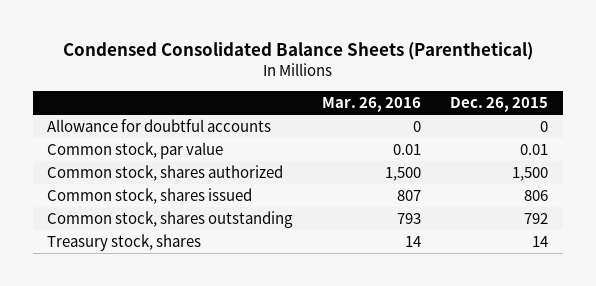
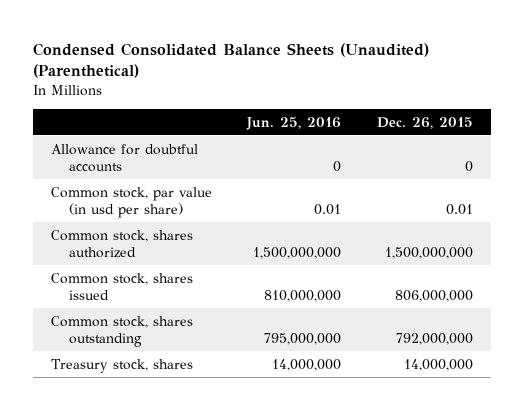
[62,41,533,60] Condensed Consolidated Balance Sheets (Parenthetical) -> [32,42,429,79] Condensed Consolidated Balance Sheets (Unaudited) (Parenthetical)
[321,96,421,112] Mar. 26, 2016 -> none
none -> [246,116,342,130] Jun. 25, 2016
[47,142,224,160] Common stock, par value -> [50,186,212,218] Common stock, par value (in usd per share)
[512,167,549,182] 1,500 -> [384,246,473,259] 1,500,000,000
[524,190,549,202] 806 -> [394,289,473,302] 806,000,000
[524,213,549,225] 792 -> [395,332,473,345] 792,000,000
[532,236,549,248] 14 -> [403,358,473,371] 14,000,000

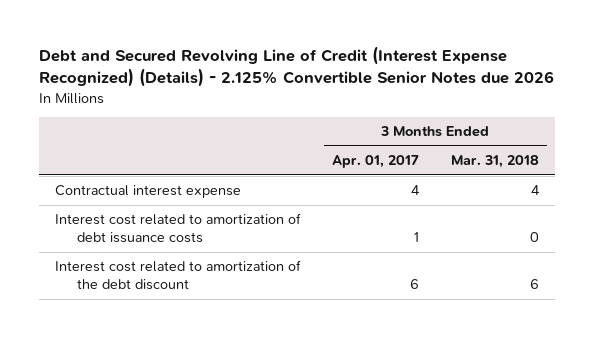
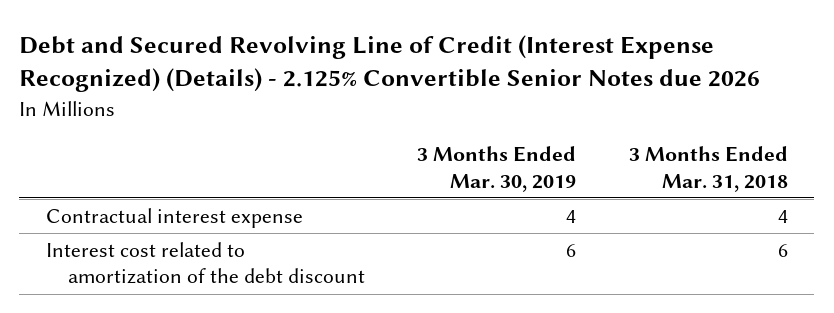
[331,155,419,169] Apr. 01, 2017 -> none
none -> [417,146,577,192] 3 Months Ended Mar. 30, 2019
[54,213,301,244] Interest cost related to amortization of debt issuance costs -> none

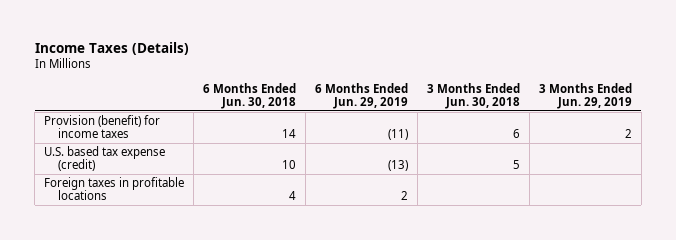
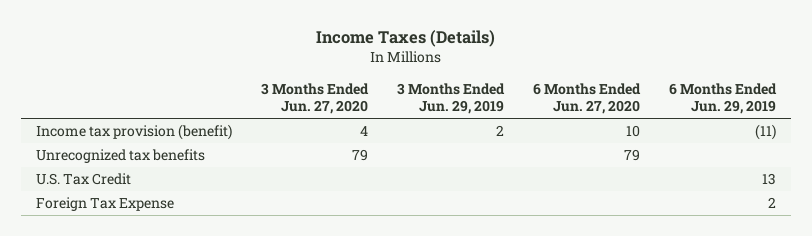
[203,82,297,110] 6 Months Ended Jun. 30, 2018 -> none
[426,82,520,110] 3 Months Ended Jun. 30, 2018 -> none
none -> [260,82,369,115] 3 Months Ended Jun. 27, 2020
none -> [533,82,642,115] 6 Months Ended Jun. 27, 2020
[44,114,161,139] Provision (benefit) for income taxes -> [35,124,232,141] Income tax provision (benefit)
none -> [35,149,205,164] Unrecognized tax benefits
[44,145,166,172] U.S. based tax expense (credit) -> [35,173,131,186] U.S. Tax Credit
[388,160,409,172] (13) -> [762,173,777,186] 13
[44,176,185,201] Foreign taxes in profitable locations -> [35,197,174,212] Foreign Tax Expense

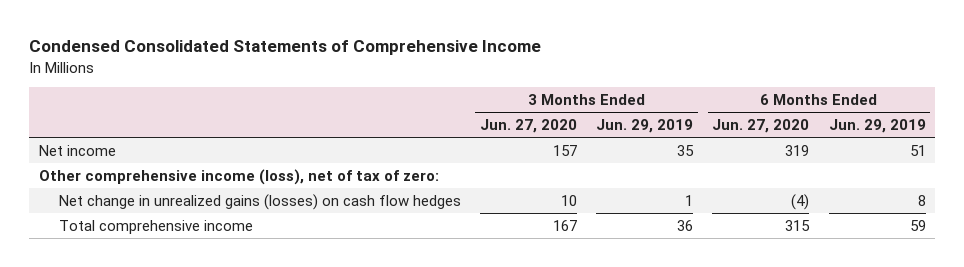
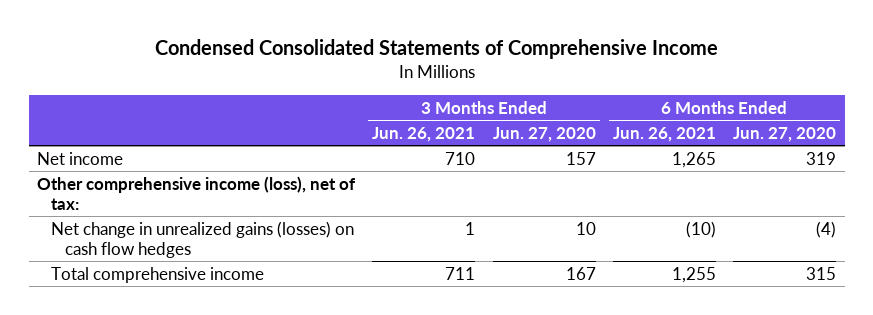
[596,119,694,134] Jun. 29, 2019 -> none
[828,119,926,134] Jun. 29, 2019 -> none
none -> [372,127,476,143] Jun. 26, 2021
none -> [612,127,716,143] Jun. 26, 2021
[38,168,439,185] Other comprehensive income (loss), net of tax of zero: -> [37,175,357,210] Other comprehensive income (loss), net of tax:

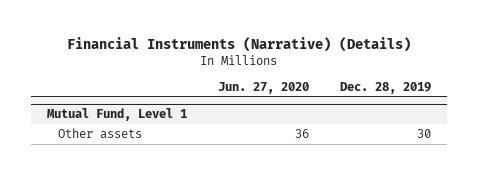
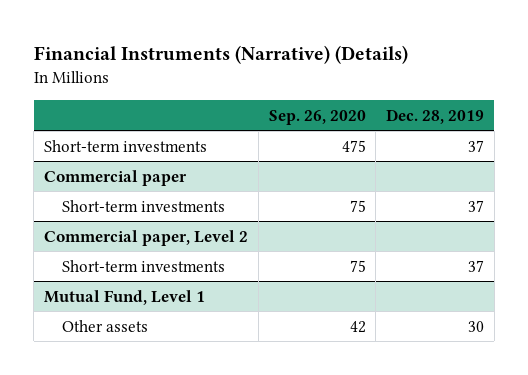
[218,81,310,94] Jun. 27, 2020 -> none
none -> [268,109,366,125] Sep. 26, 2020
none -> [43,139,207,152] Short-term investments
none -> [43,169,187,186] Commercial paper
none -> [62,199,226,212] Short-term investments
none -> [43,229,248,246] Commercial paper, Level 2
none -> [62,259,226,272] Short-term investments

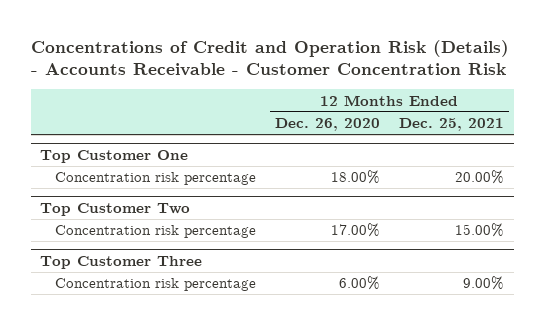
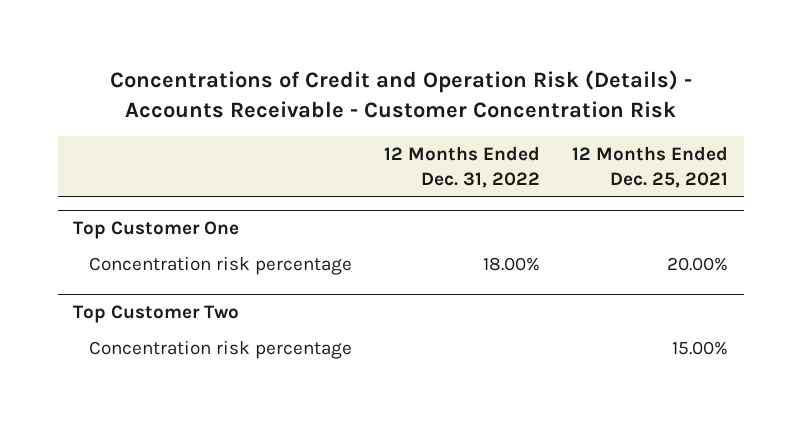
[274,118,380,132] Dec. 26, 2020 -> none
none -> [384,146,541,188] 12 Months Ended Dec. 31, 2022
[40,256,203,270] Top Customer Three -> none
[54,278,256,292] Concentration risk percentage -> none

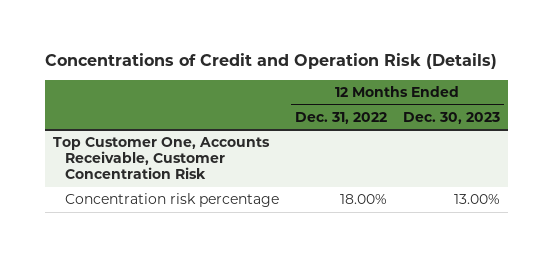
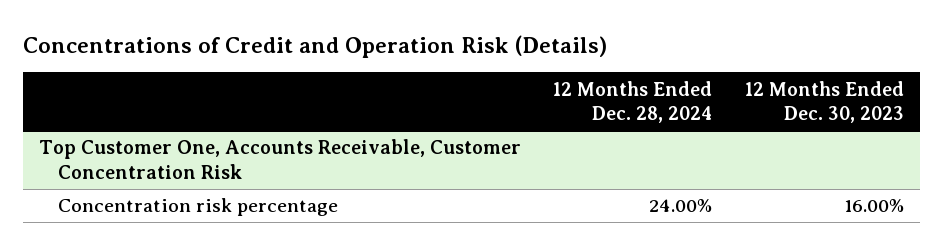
[295,111,388,124] Dec. 31, 2022 -> none
none -> [552,80,713,124] 12 Months Ended Dec. 28, 2024
[453,194,500,205] 13.00% -> [844,199,905,213] 16.00%

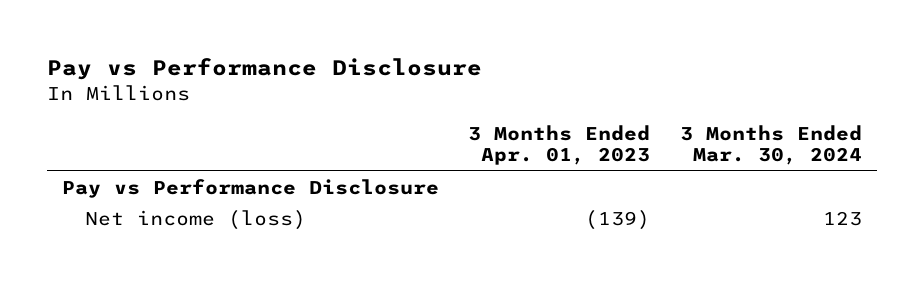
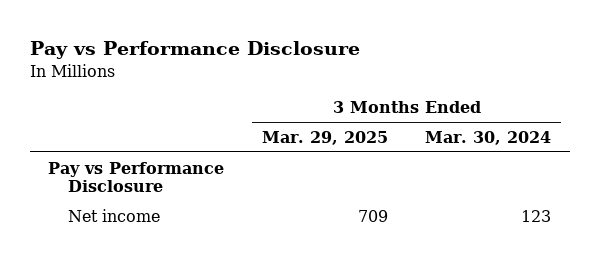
[468,125,651,166] 3 Months Ended Apr. 01, 2023 -> none
none -> [261,131,388,146] Mar. 29, 2025
[85,209,307,230] Net income (loss) -> [68,208,161,222] Net income

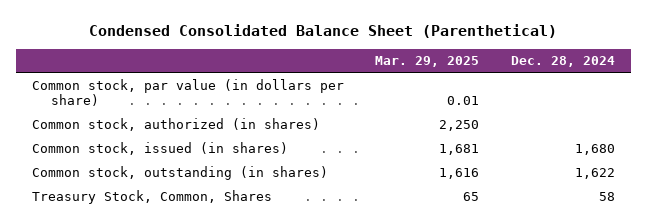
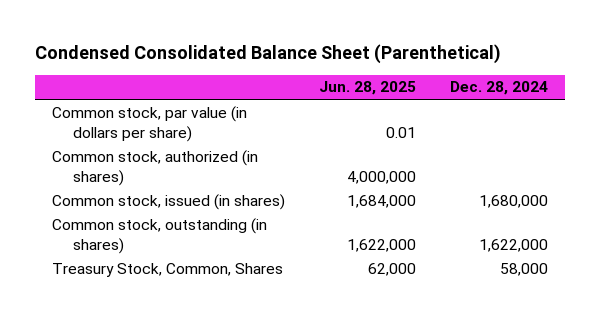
[375,56,480,68] Mar. 29, 2025 -> none
none -> [318,81,416,96] Jun. 28, 2025
[574,143,615,155] 1,680 -> [478,194,548,208] 1,680,000
[574,167,615,179] 1,622 -> [478,238,548,252] 1,622,000
[598,191,615,201] 58 -> [499,262,548,276] 58,000

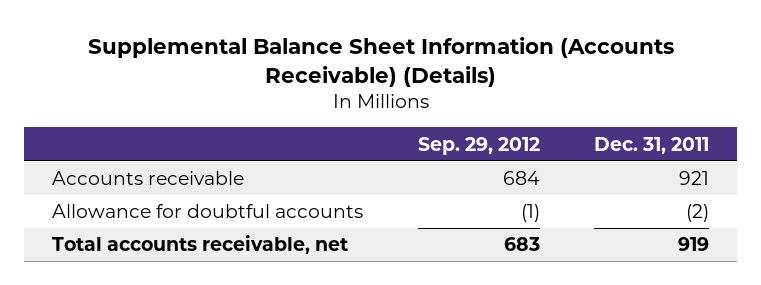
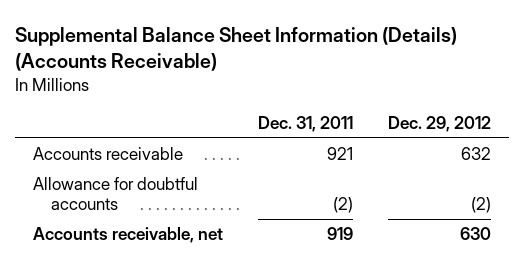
[87,36,674,87] Supplemental Balance Sheet Information (Accounts Receivable) (Details) -> [15,26,458,71] Supplemental Balance Sheet Information (Details) (Accounts Receivable)
[417,136,540,155] Sep. 29, 2012 -> none
none -> [388,115,492,132] Dec. 29, 2012
[51,235,348,255] Total accounts receivable, net -> [32,227,223,244] Accounts receivable, net

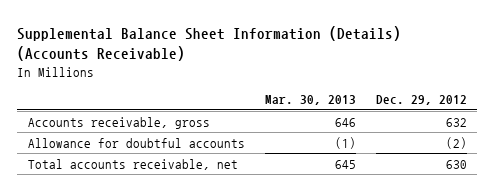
[258,115,354,132] Dec. 31, 2011 -> none
none -> [264,95,356,106] Mar. 30, 2013
[32,147,183,161] Accounts receivable -> [27,116,210,129] Accounts receivable, gross
[32,227,223,244] Accounts receivable, net -> [27,158,238,170] Total accounts receivable, net

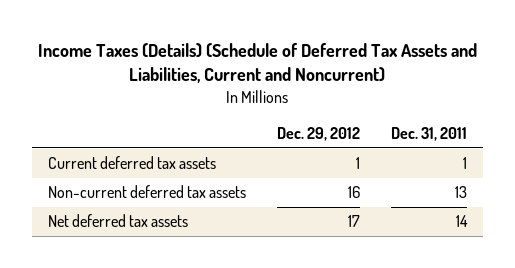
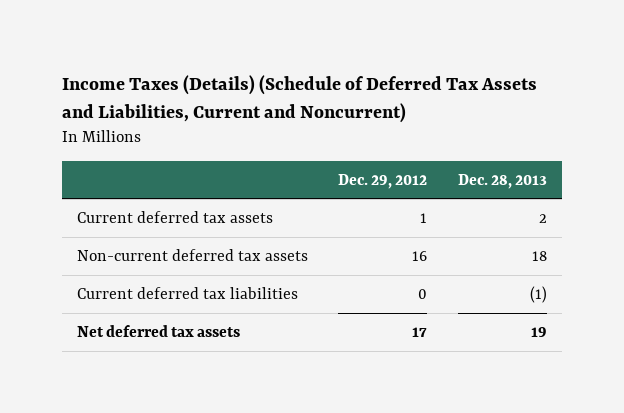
[391,127,468,142] Dec. 31, 2011 -> none
none -> [457,173,547,189] Dec. 28, 2013
none -> [76,286,298,299] Current deferred tax liabilities

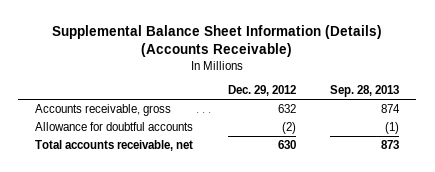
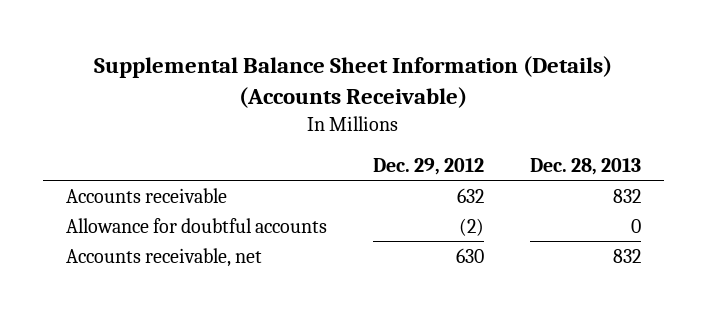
[330,85,400,98] Sep. 28, 2013 -> none
none -> [529,158,641,176] Dec. 28, 2013
[35,103,172,116] Accounts receivable, gross -> [65,187,227,203] Accounts receivable
[35,139,194,151] Total accounts receivable, net -> [65,247,262,267] Accounts receivable, net

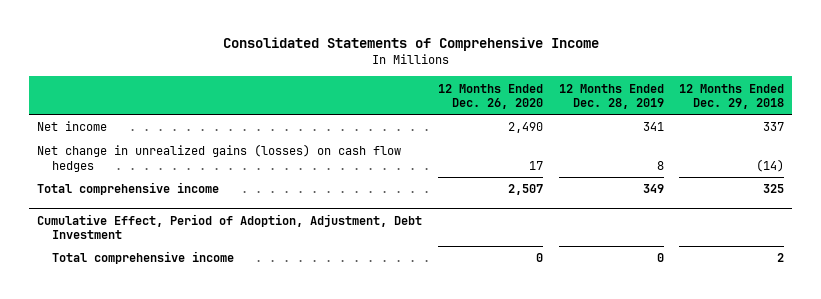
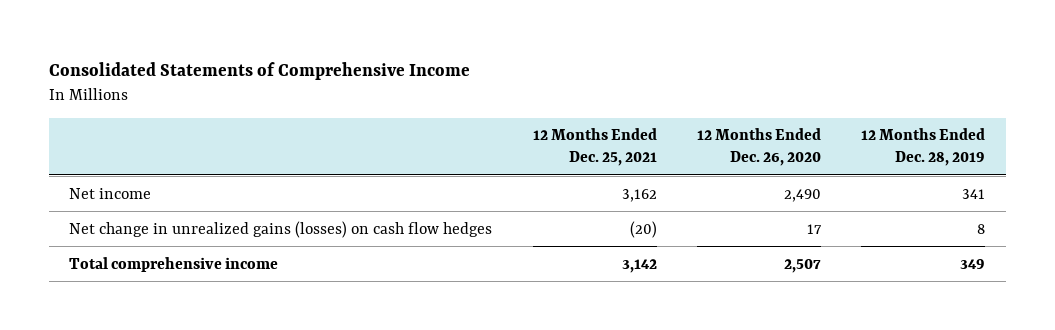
[679,83,785,109] 12 Months Ended Dec. 29, 2018 -> none
none -> [532,128,657,166] 12 Months Ended Dec. 25, 2021
[36,213,422,239] Cumulative Effect, Period of Adoption, Adjustment, Debt Investment -> none
[51,251,234,265] Total comprehensive income -> none

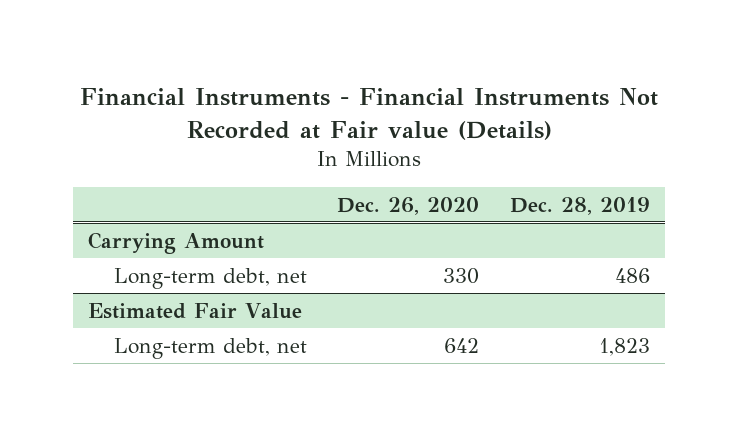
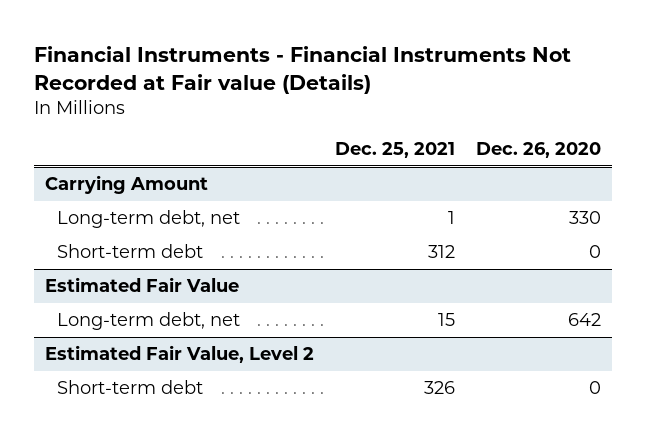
[509,196,650,215] Dec. 28, 2019 -> none
none -> [334,141,455,158] Dec. 25, 2021
none -> [57,244,204,259] Short-term debt
none -> [44,345,314,364] Estimated Fair Value, Level 2
none -> [57,380,204,395] Short-term debt

